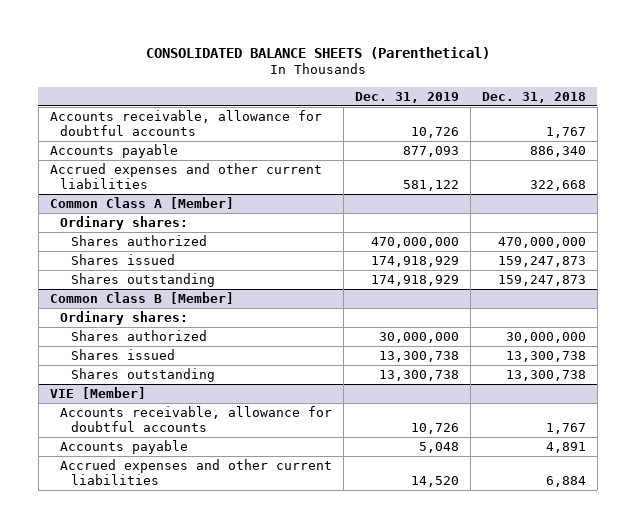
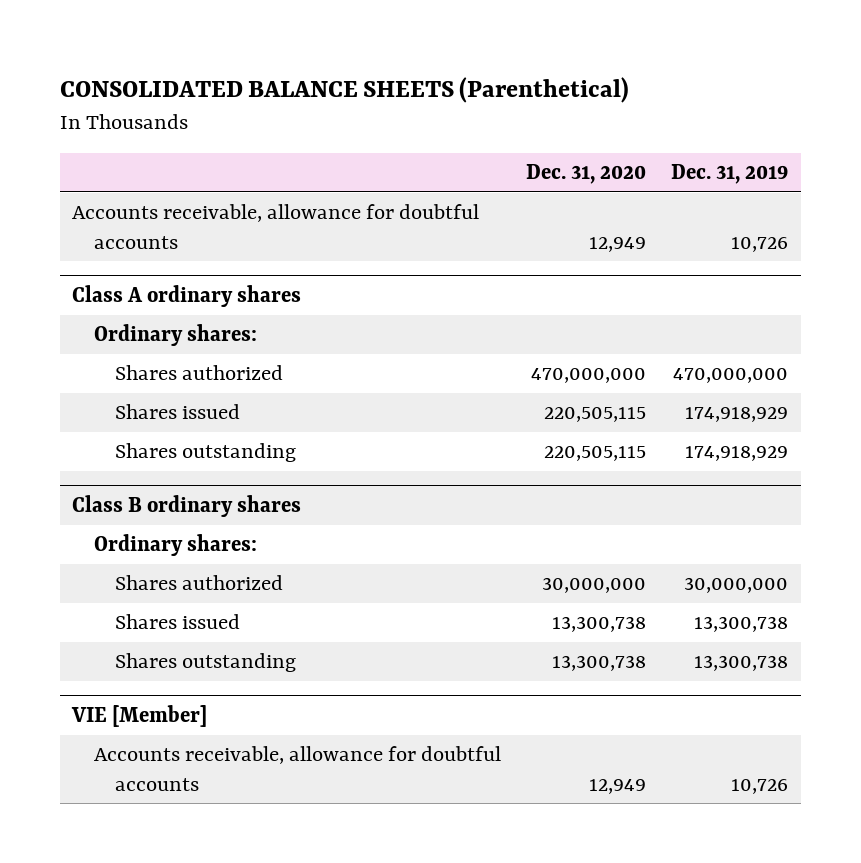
[481,91,586,103] Dec. 31, 2018 -> none
none -> [526,164,647,185] Dec. 31, 2020
[49,144,178,159] Accounts payable -> none
[49,163,322,190] Accrued expenses and other current liabilities -> none
[49,197,234,210] Common Class A [Member] -> [72,285,302,308] Class A ordinary shares
[49,292,234,305] Common Class B [Member] -> [72,495,302,518] Class B ordinary shares
[60,440,189,455] Accounts payable -> none
[60,459,333,486] Accrued expenses and other current liabilities -> none

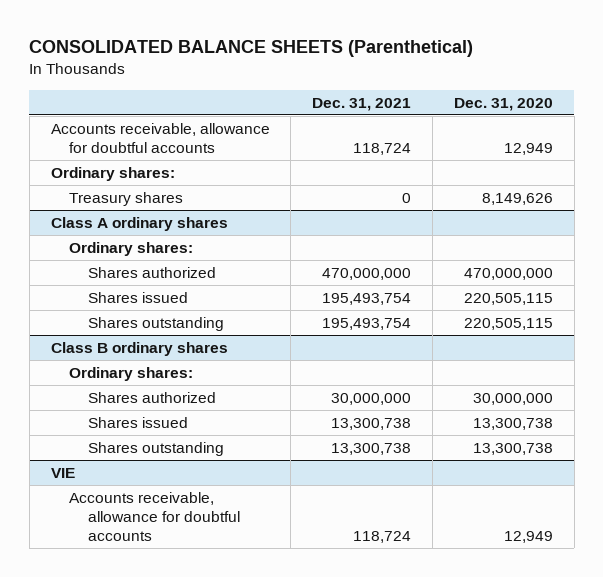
[671,164,789,185] Dec. 31, 2019 -> none
none -> [312,97,412,111] Dec. 31, 2021
none -> [50,166,175,181] Ordinary shares:
none -> [69,191,184,206] Treasury shares
[71,705,208,728] VIE [Member] -> [50,467,75,478] VIE

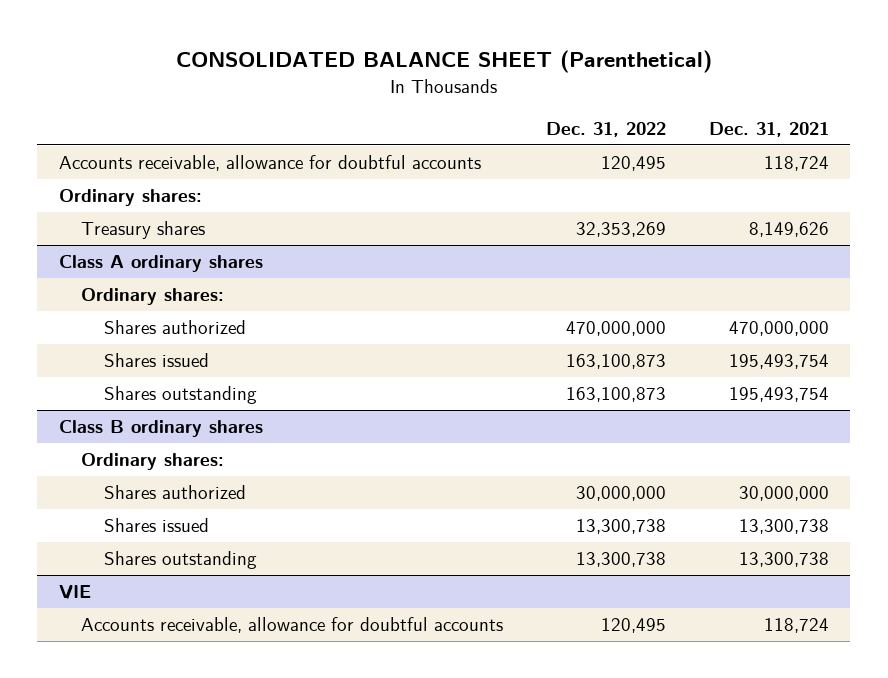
[29,40,474,58] CONSOLIDATED BALANCE SHEETS (Parenthetical) -> [175,50,712,74] CONSOLIDATED BALANCE SHEET (Parenthetical)
[453,97,553,111] Dec. 31, 2020 -> none
none -> [545,121,666,137] Dec. 31, 2022
[402,192,412,203] 0 -> [748,222,829,238] 8,149,626

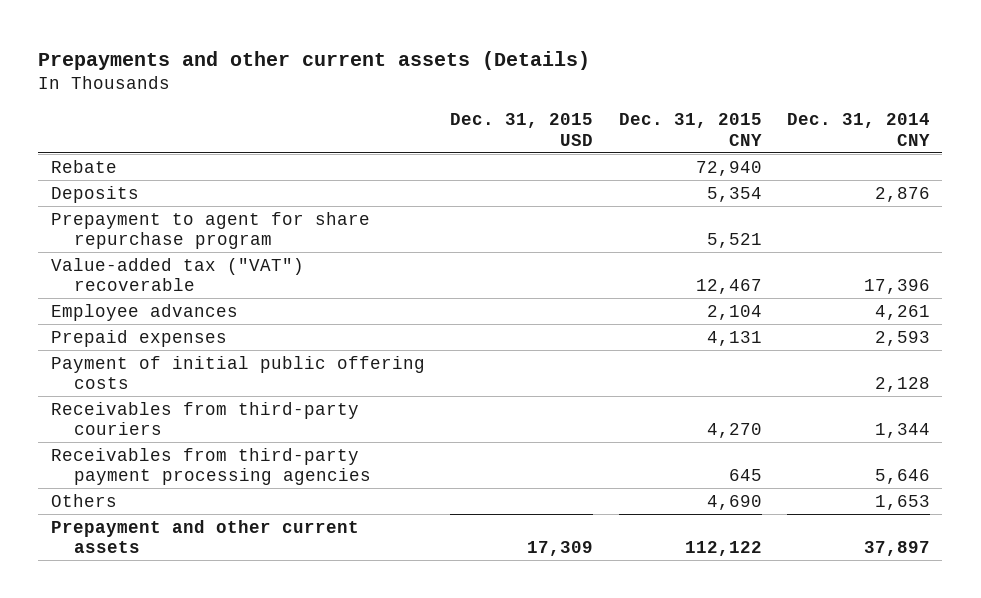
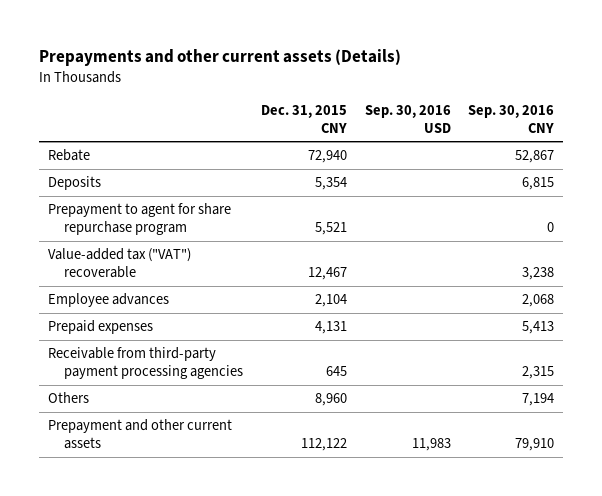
[450,113,594,146] Dec. 31, 2015 USD -> none
[786,113,930,146] Dec. 31, 2014 CNY -> none
none -> [364,105,451,133] Sep. 30, 2016 USD
none -> [468,105,555,133] Sep. 30, 2016 CNY
[51,355,426,390] Payment of initial public offering costs -> none
[51,401,360,436] Receivables from third-party couriers -> none
[51,447,372,486] Receivables from third-party payment processing agencies -> [48,347,244,380] Receivable from third-party payment processing agencies
[706,494,762,510] 4,690 -> [314,393,347,407] 8,960

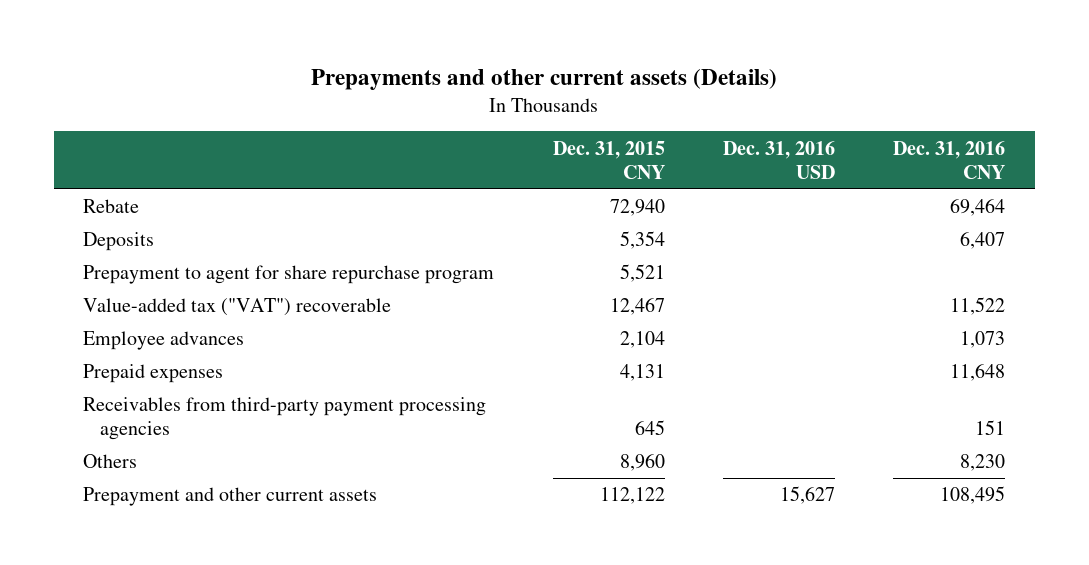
[364,105,451,133] Sep. 30, 2016 USD -> none
[468,105,555,133] Sep. 30, 2016 CNY -> none
none -> [722,140,835,179] Dec. 31, 2016 USD
none -> [893,140,1006,179] Dec. 31, 2016 CNY
[48,347,244,380] Receivable from third-party payment processing agencies -> [83,397,487,441] Receivables from third-party payment processing agencies

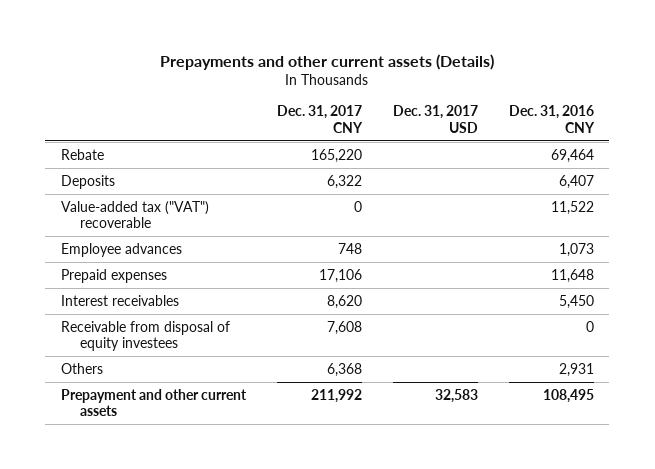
[552,140,665,179] Dec. 31, 2015 CNY -> none
[722,140,835,179] Dec. 31, 2016 USD -> none
none -> [276,105,363,133] Dec. 31, 2017 CNY
none -> [392,105,478,133] Dec. 31, 2017 USD
[83,265,495,285] Prepayment to agent for share repurchase program -> none
[83,397,487,441] Receivables from third-party payment processing agencies -> none
none -> [60,294,179,306] Interest receivables
none -> [60,320,230,352] Receivable from disposal of equity investees
[960,454,1006,472] 8,230 -> [558,362,594,377] 2,931

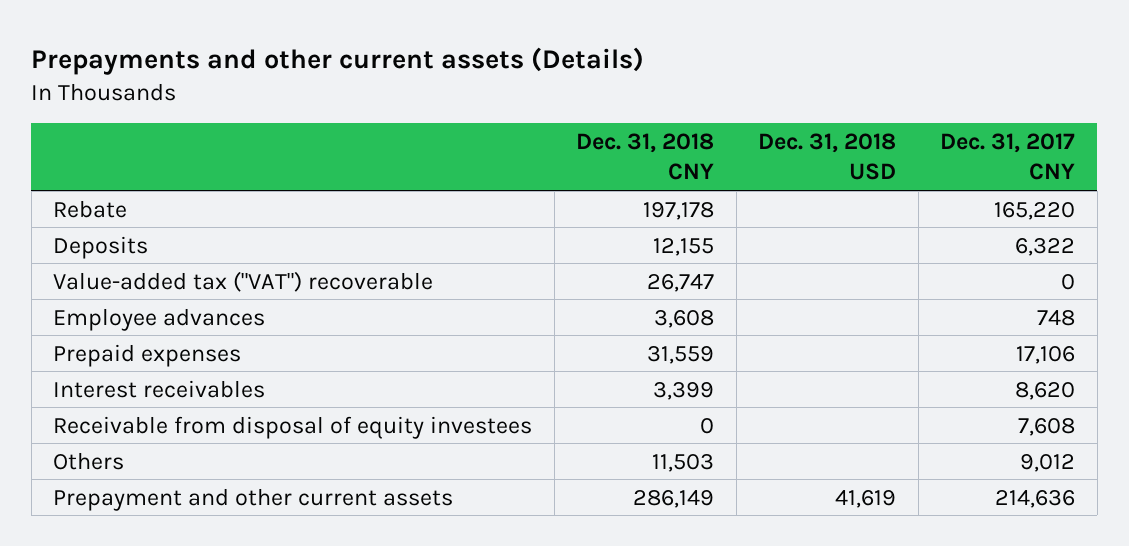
[392,105,478,133] Dec. 31, 2017 USD -> none
[508,105,595,133] Dec. 31, 2016 CNY -> none
none -> [576,133,715,181] Dec. 31, 2018 CNY
none -> [758,133,897,181] Dec. 31, 2018 USD
[326,362,362,377] 6,368 -> [1020,453,1076,472] 9,012
[310,388,362,403] 211,992 -> [995,489,1076,508] 214,636

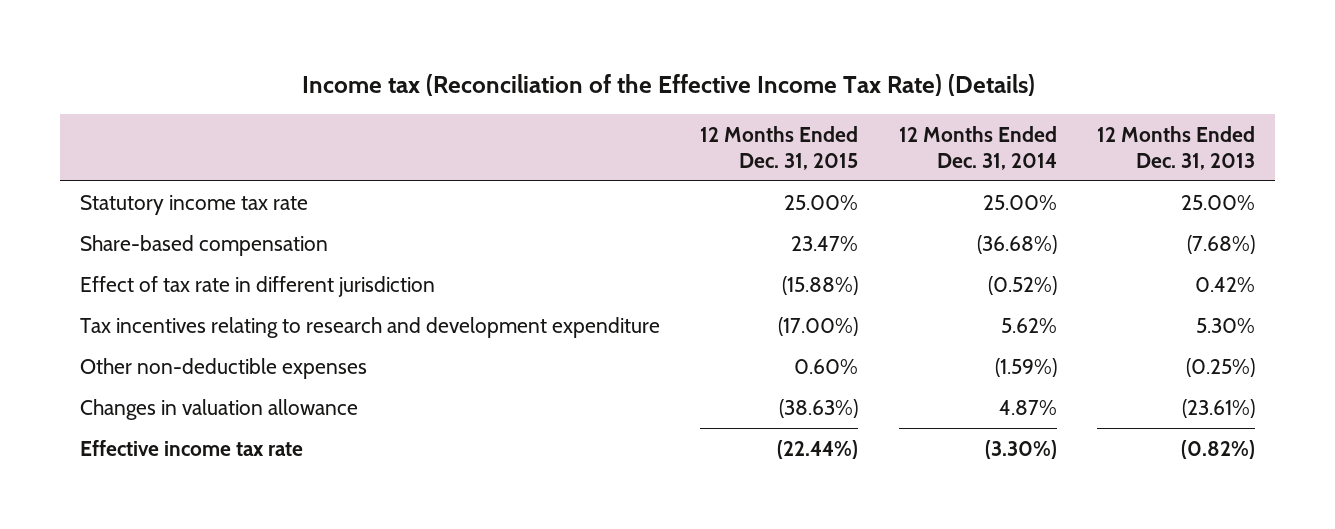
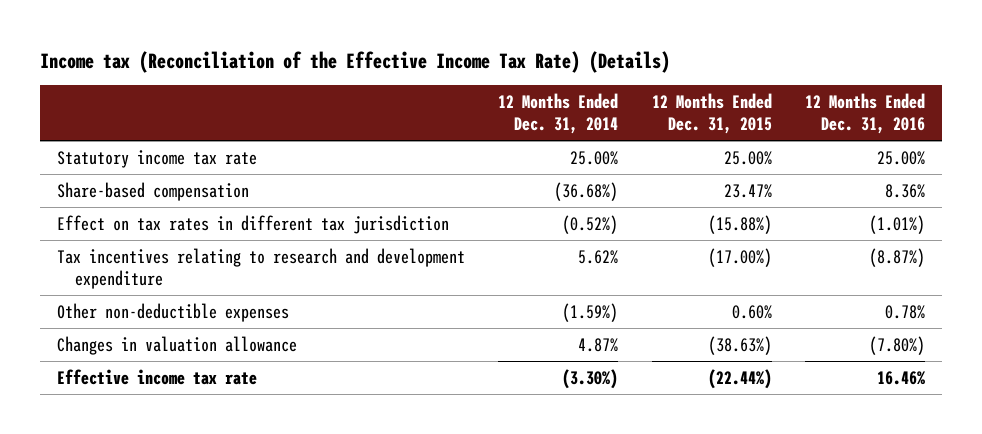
[1096,126,1255,170] 12 Months Ended Dec. 31, 2013 -> none
none -> [805,93,926,135] 12 Months Ended Dec. 31, 2016
[80,275,436,297] Effect of tax rate in different jurisdiction -> [56,214,449,234] Effect on tax rates in different tax jurisdiction

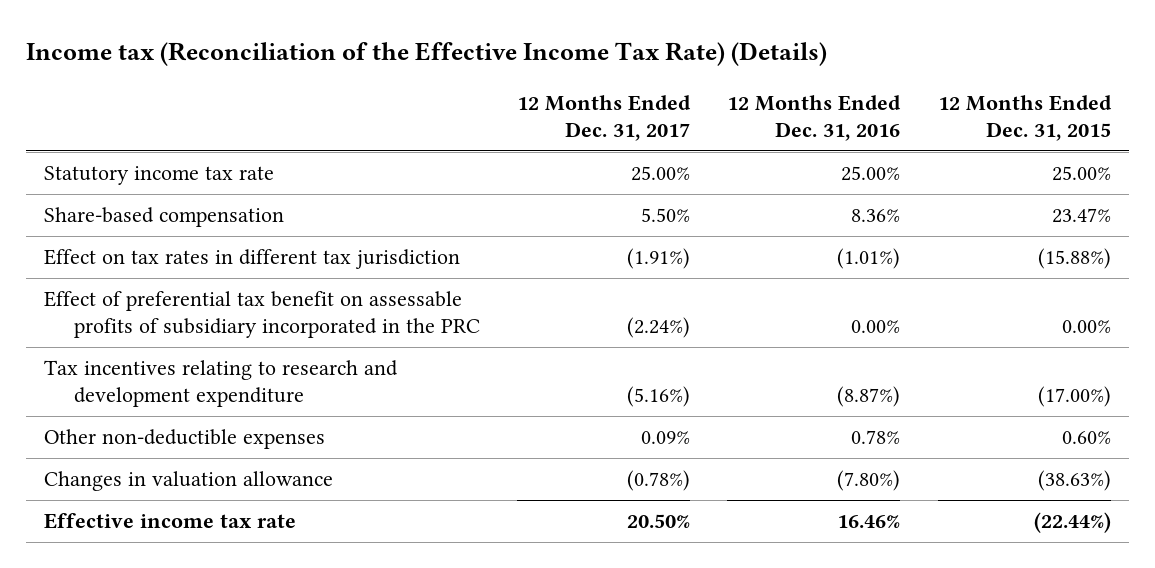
[498,93,619,135] 12 Months Ended Dec. 31, 2014 -> none
none -> [517,95,692,141] 12 Months Ended Dec. 31, 2017
none -> [44,291,481,338] Effect of preferential tax benefit on assessable profits of subsidiary incorporated in the PRC

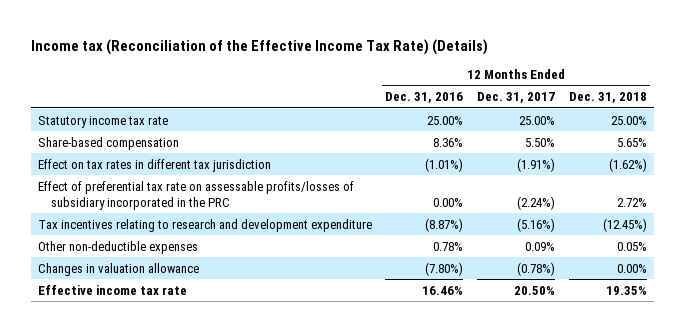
[937,95,1112,141] 12 Months Ended Dec. 31, 2015 -> none
none -> [568,92,647,104] Dec. 31, 2018
[44,291,481,338] Effect of preferential tax benefit on assessable profits of subsidiary incorporated in the PRC -> [37,180,354,210] Effect of preferential tax rate on assessable profits/losses of subsidiary incorporated in the PRC

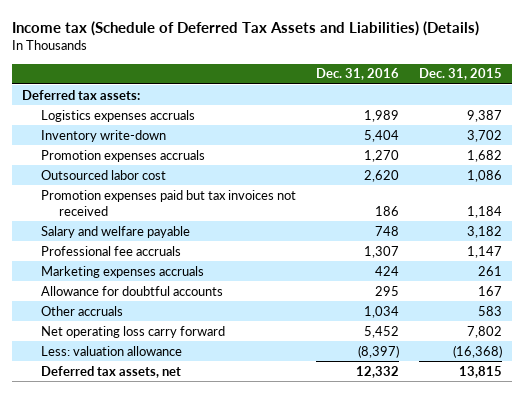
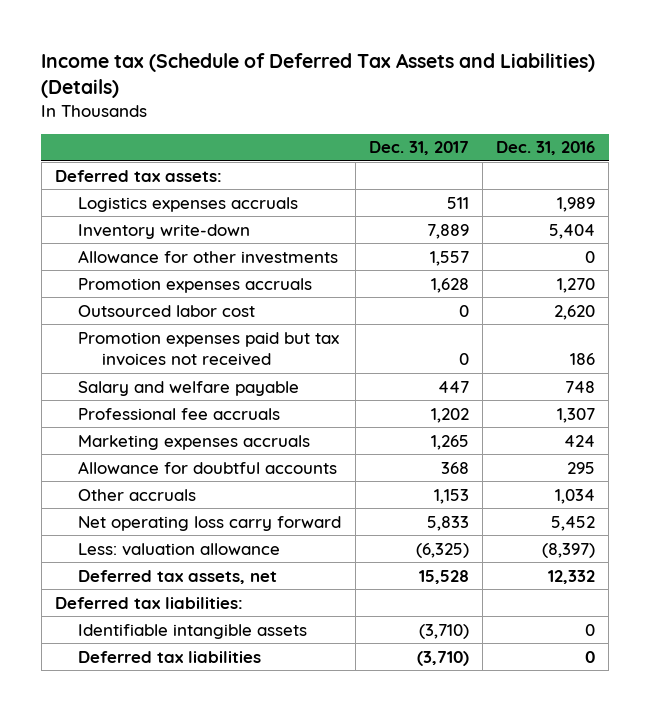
[419,68,503,81] Dec. 31, 2015 -> none
none -> [368,141,469,156] Dec. 31, 2017
none -> [78,249,339,264] Allowance for other investments
none -> [55,596,244,609] Deferred tax liabilities:
none -> [78,623,308,639] Identifiable intangible assets
none -> [78,650,262,663] Deferred tax liabilities

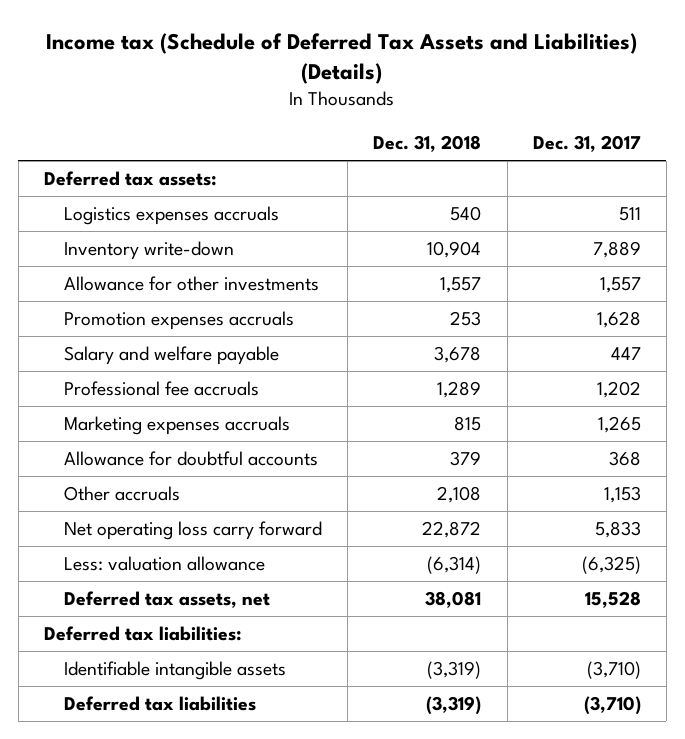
[496,141,596,156] Dec. 31, 2016 -> none
none -> [373,134,482,152] Dec. 31, 2018
[78,304,256,317] Outsourced labor cost -> none
[78,331,340,367] Promotion expenses paid but tax invoices not received -> none

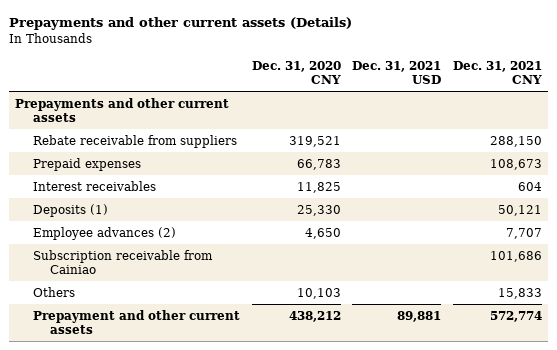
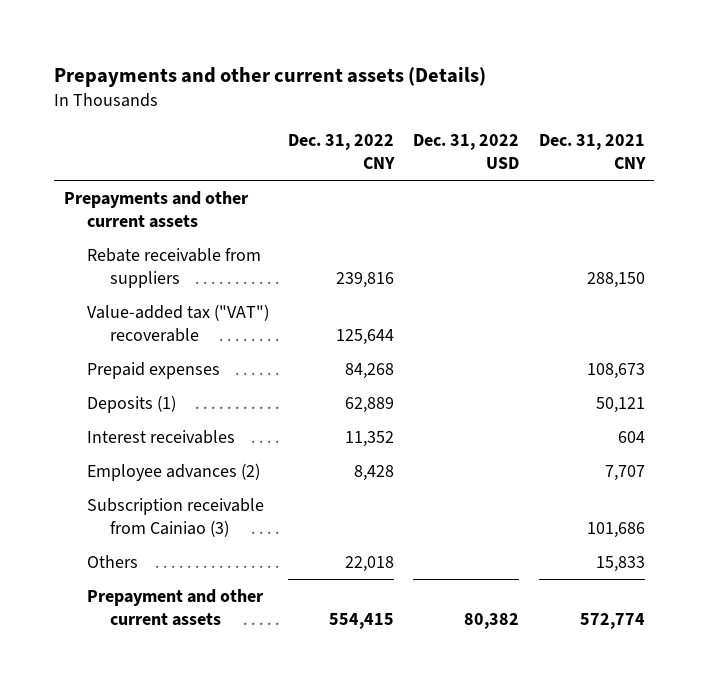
[251,60,341,84] Dec. 31, 2020 CNY -> none
[352,60,442,84] Dec. 31, 2021 USD -> none
none -> [288,134,396,170] Dec. 31, 2022 CNY
none -> [413,134,520,170] Dec. 31, 2022 USD
none -> [86,303,269,342] Value-added tax ("VAT") recoverable
[32,180,156,191] Interest receivables -> [86,429,235,444] Interest receivables
[32,249,213,274] Subscription receivable from Cainiao -> [86,497,264,537] Subscription receivable from Cainiao (3)

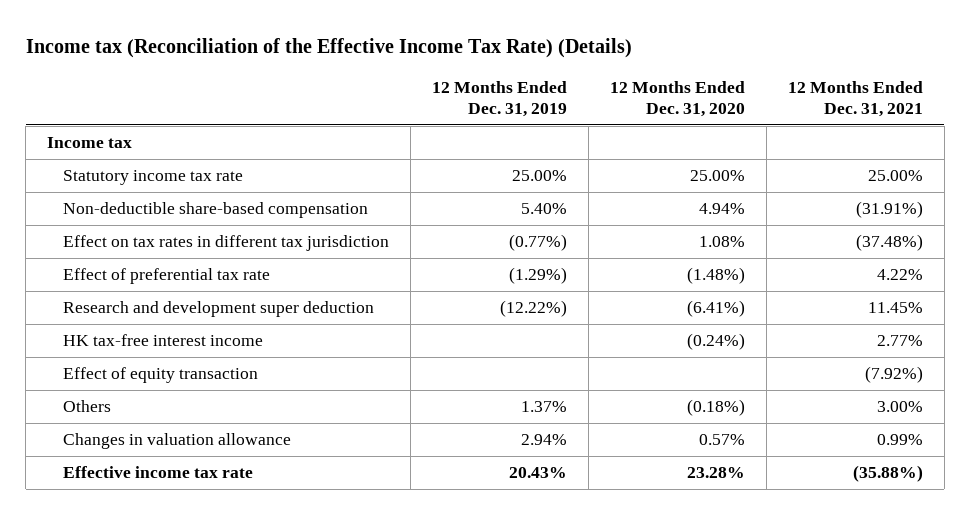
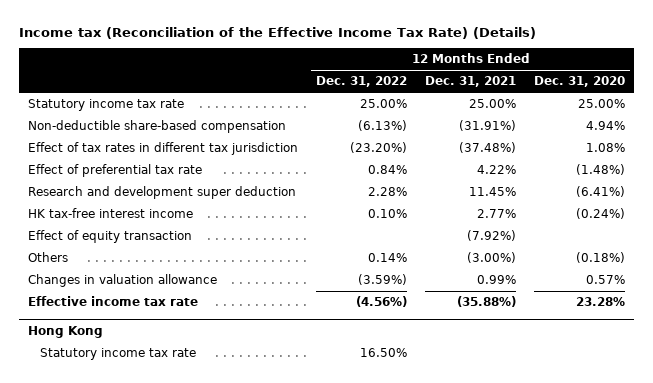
[432,81,568,117] 12 Months Ended Dec. 31, 2019 -> none
none -> [315,76,407,88] Dec. 31, 2022
[47,137,133,149] Income tax -> none
[63,235,390,252] Effect on tax rates in different tax jurisdiction -> [27,142,298,156] Effect of tax rates in different tax jurisdiction
[876,401,923,413] 3.00% -> [467,252,517,264] (3.00%)
none -> [27,326,103,339] Hong Kong
none -> [39,348,196,361] Statutory income tax rate

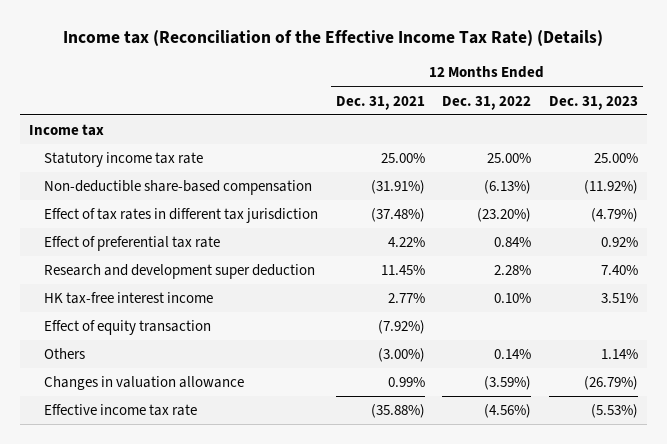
[534,76,626,88] Dec. 31, 2020 -> none
none -> [549,95,639,110] Dec. 31, 2023
none -> [28,124,104,137] Income tax
[27,326,103,339] Hong Kong -> none
[39,348,196,361] Statutory income tax rate -> none

